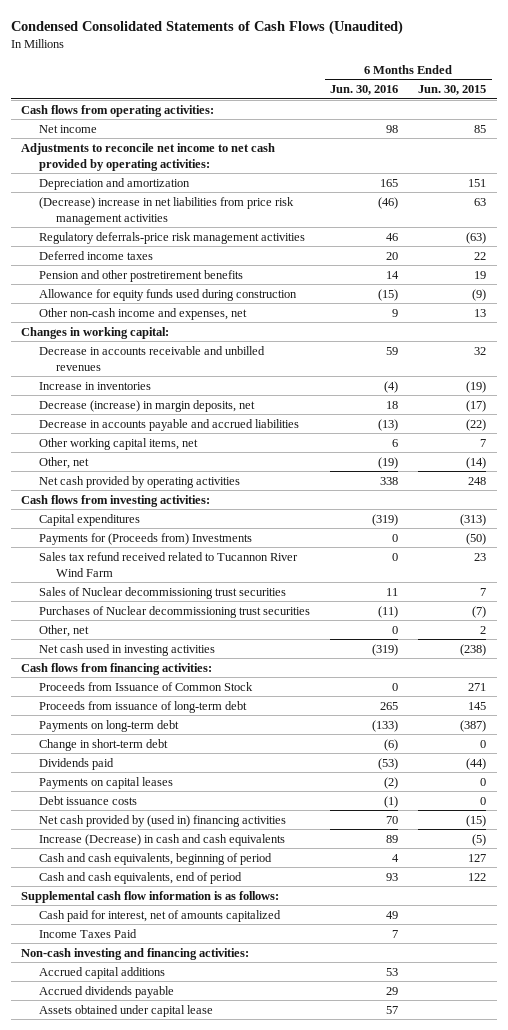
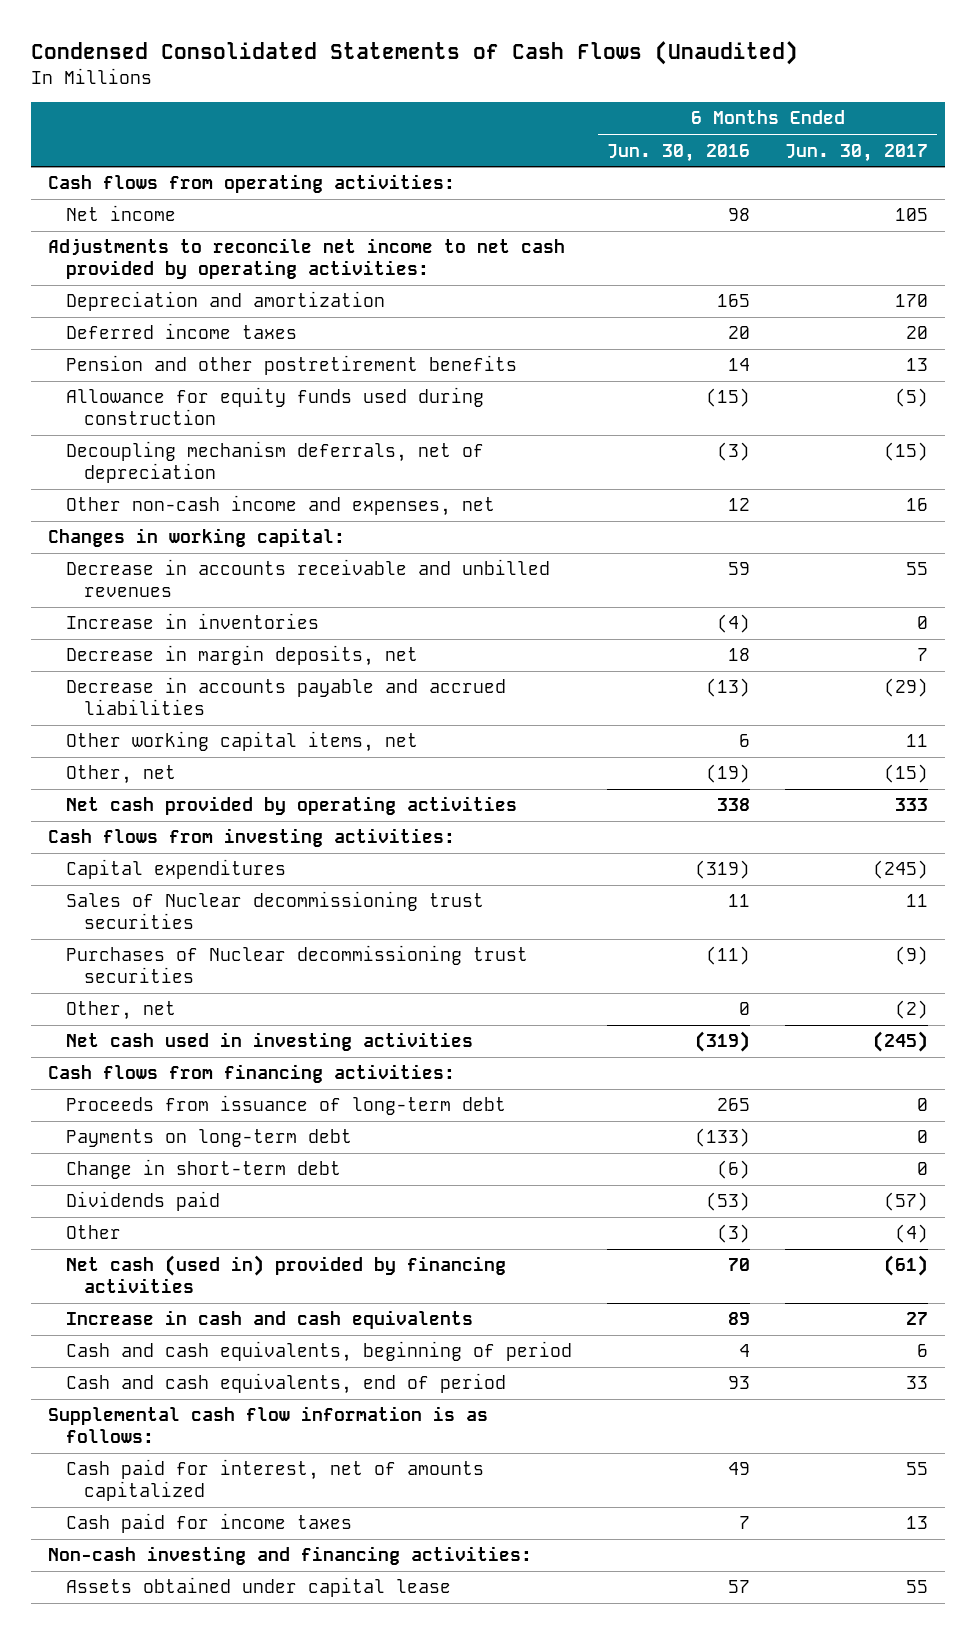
[418,85,487,96] Jun. 30, 2015 -> none
none -> [785,143,929,162] Jun. 30, 2017
[38,196,294,225] (Decrease) increase in net liabilities from price risk management activities -> none
[38,231,305,244] Regulatory deferrals-price risk management activities -> none
none -> [66,441,485,483] Decoupling mechanism deferrals, net of depreciation
[392,308,399,317] 9 -> [728,498,751,512] 12
[38,399,255,412] Decrease (increase) in margin deposits, net -> [66,645,419,667] Decrease in margin deposits, net
[38,532,252,545] Payments for (Proceeds from) Investments -> none
[38,551,298,577] Sales tax refund received related to Tucannon River Wind Farm -> none
[38,681,253,691] Proceeds from Issuance of Common Stock -> none
[38,776,173,789] Payments on capital leases -> none
[38,795,137,805] Debt issuance costs -> none
none -> [66,1225,122,1240] Other
[38,814,286,827] Net cash provided by (used in) financing activities -> [66,1255,507,1293] Net cash (used in) provided by financing activities
[38,833,285,846] Increase (Decrease) in cash and cash equivalents -> [66,1310,474,1330] Increase in cash and cash equivalents
[38,928,137,938] Income Taxes Paid -> [66,1513,353,1534] Cash paid for income taxes
[38,966,165,979] Accrued capital additions -> none
[38,985,174,998] Accrued dividends payable -> none

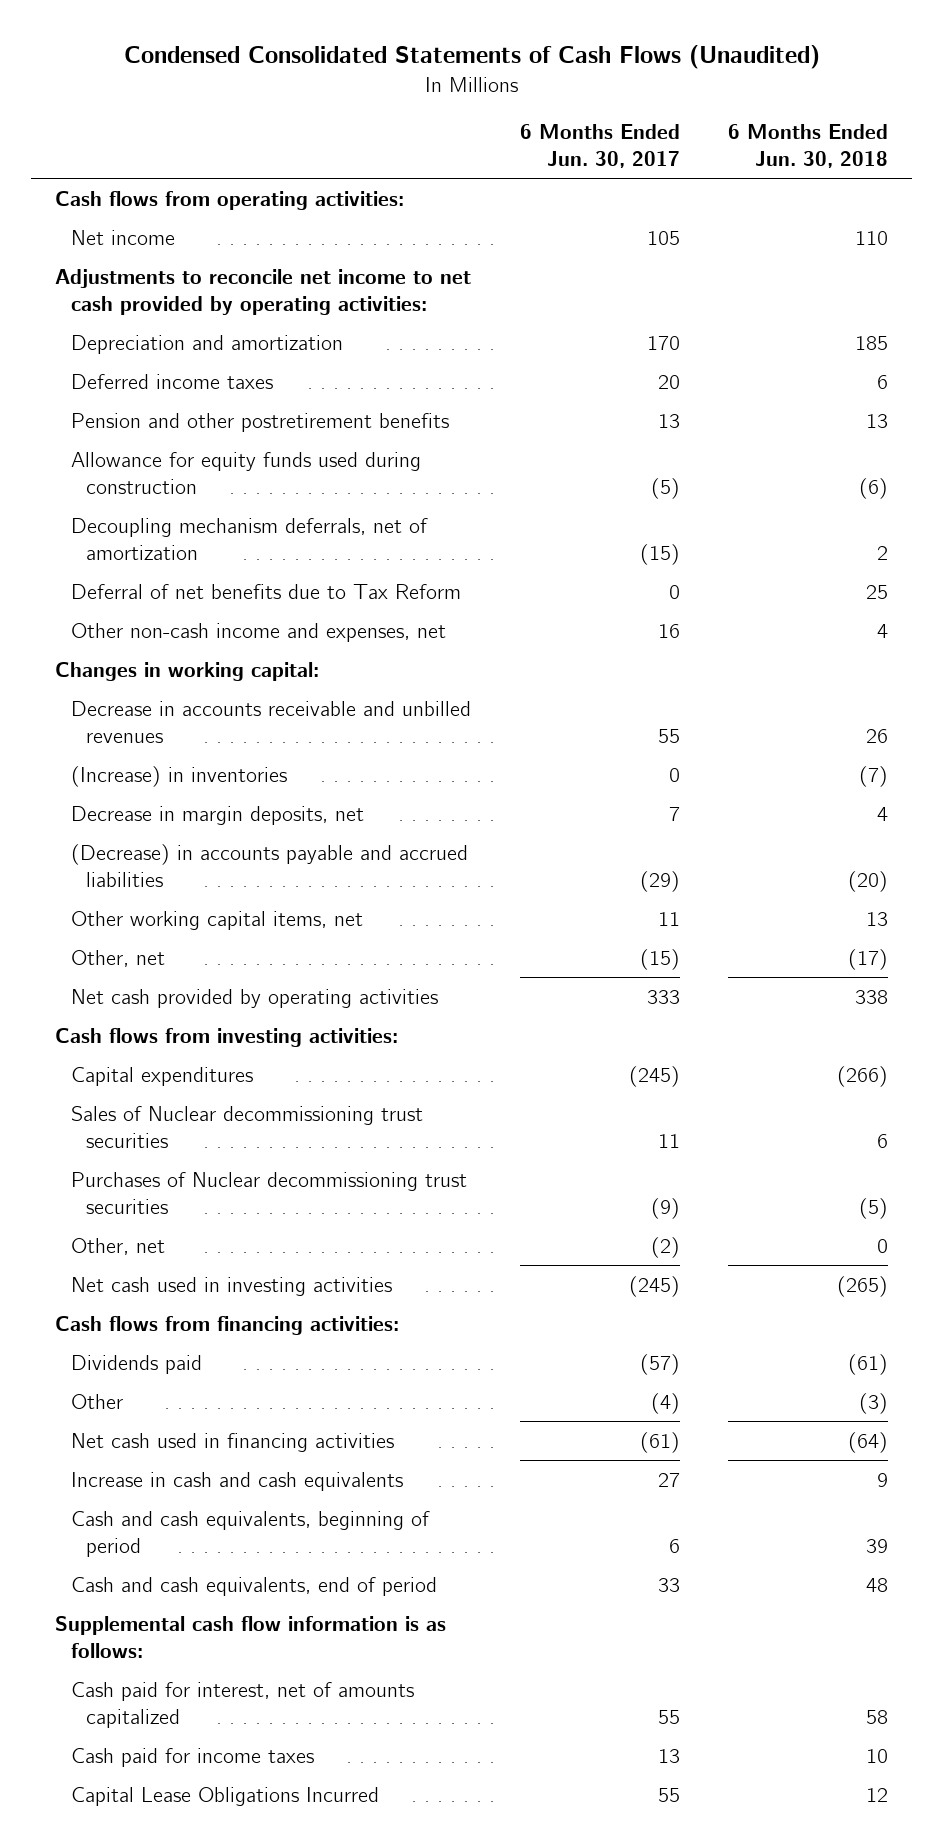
[607,143,751,162] Jun. 30, 2016 -> none
none -> [727,124,888,168] 6 Months Ended Jun. 30, 2018
[66,441,485,483] Decoupling mechanism deferrals, net of depreciation -> [70,517,428,560] Decoupling mechanism deferrals, net of amortization
none -> [70,583,461,599] Deferral of net benefits due to Tax Reform
[66,613,320,630] Increase in inventories -> [70,765,287,787] (Increase) in inventories
[66,677,507,715] Decrease in accounts payable and accrued liabilities -> [70,843,468,887] (Decrease) in accounts payable and accrued liabilities
[66,1095,507,1116] Proceeds from issuance of long-term debt -> none
[66,1129,353,1148] Payments on long-term debt -> none
[66,1159,342,1180] Change in short-term debt -> none
[66,1255,507,1293] Net cash (used in) provided by financing activities -> [70,1432,394,1452] Net cash used in financing activities
[48,1546,533,1566] Non-cash investing and financing activities: -> none
[66,1577,452,1598] Assets obtained under capital lease -> [70,1786,379,1806] Capital Lease Obligations Incurred

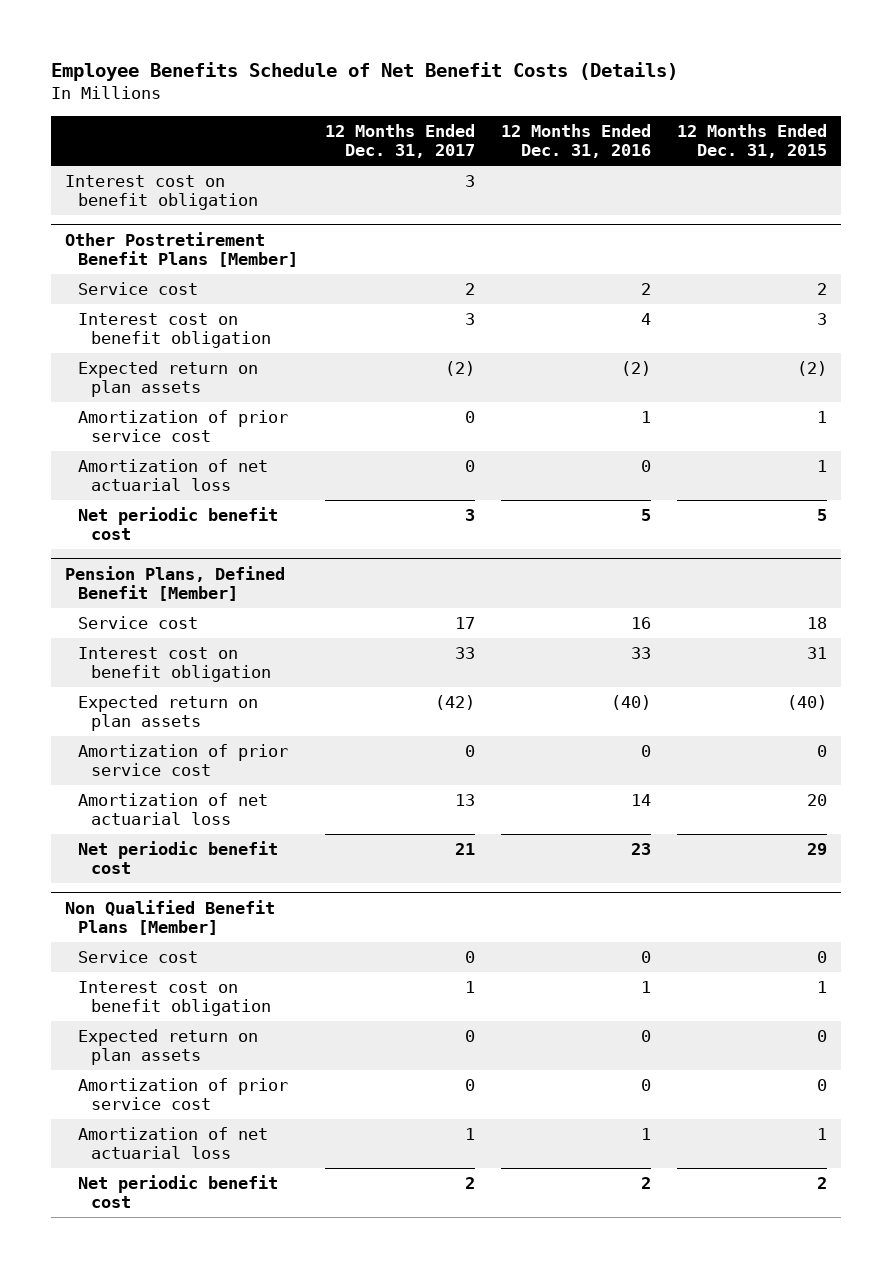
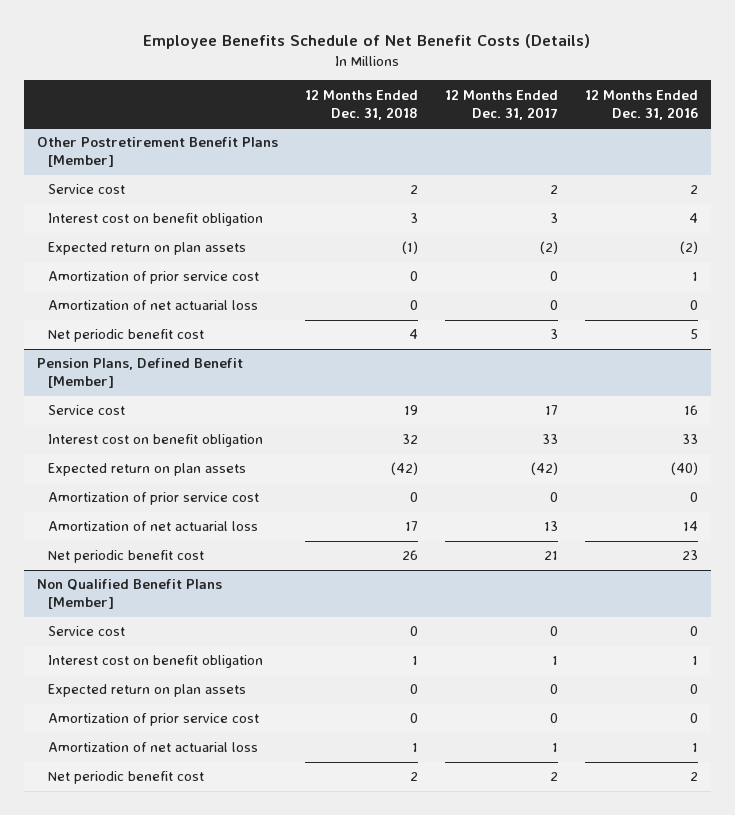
[677,123,828,159] 12 Months Ended Dec. 31, 2015 -> none
none -> [305,89,419,120] 12 Months Ended Dec. 31, 2018
[64,175,259,211] Interest cost on benefit obligation -> none

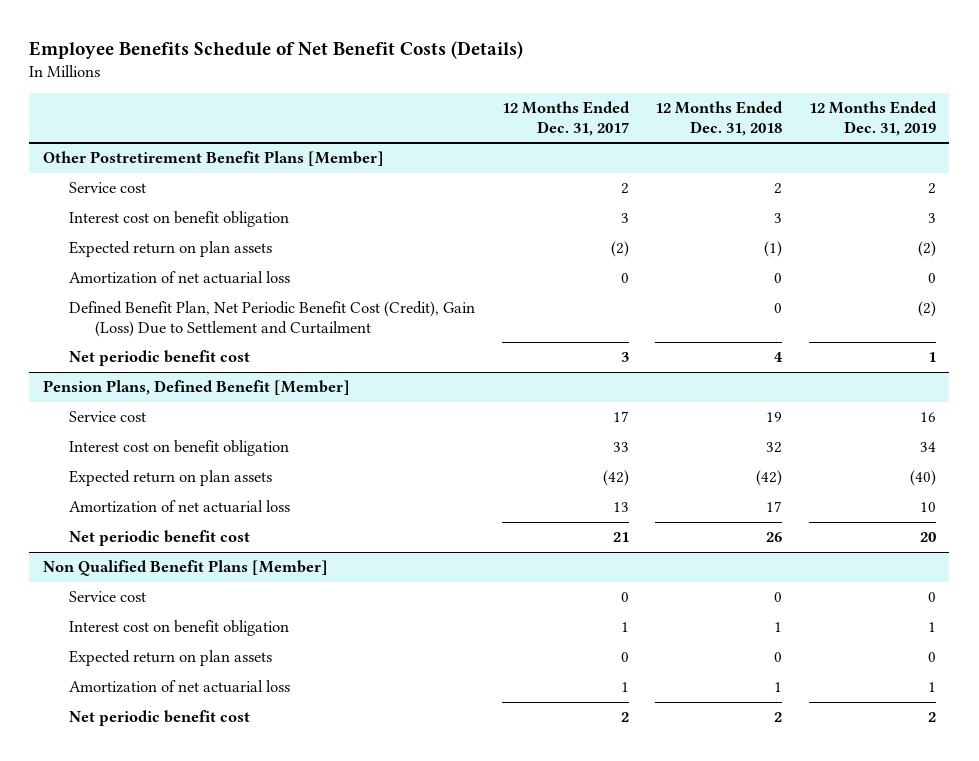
[584,89,698,120] 12 Months Ended Dec. 31, 2016 -> none
none -> [809,101,938,136] 12 Months Ended Dec. 31, 2019
[48,271,260,285] Amortization of prior service cost -> none
none -> [68,301,475,337] Defined Benefit Plan, Net Periodic Benefit Cost (Credit), Gain (Loss) Due to Settlement and Curtailment
[48,492,260,506] Amortization of prior service cost -> none
[48,713,260,727] Amortization of prior service cost -> none

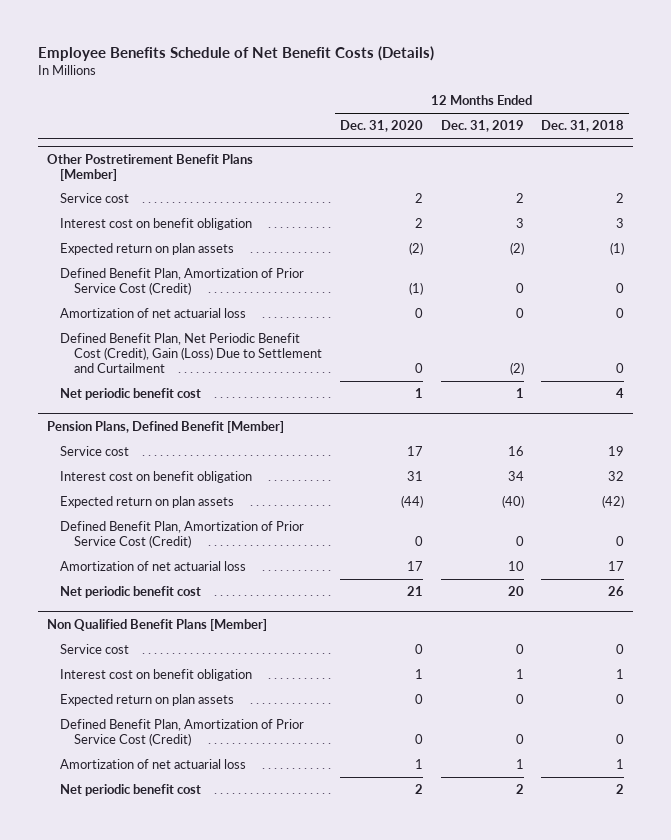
[501,101,630,136] 12 Months Ended Dec. 31, 2017 -> none
none -> [339,120,423,133] Dec. 31, 2020
none -> [60,268,305,296] Defined Benefit Plan, Amortization of Prior Service Cost (Credit)
none -> [60,521,305,549] Defined Benefit Plan, Amortization of Prior Service Cost (Credit)
none -> [60,719,305,747] Defined Benefit Plan, Amortization of Prior Service Cost (Credit)

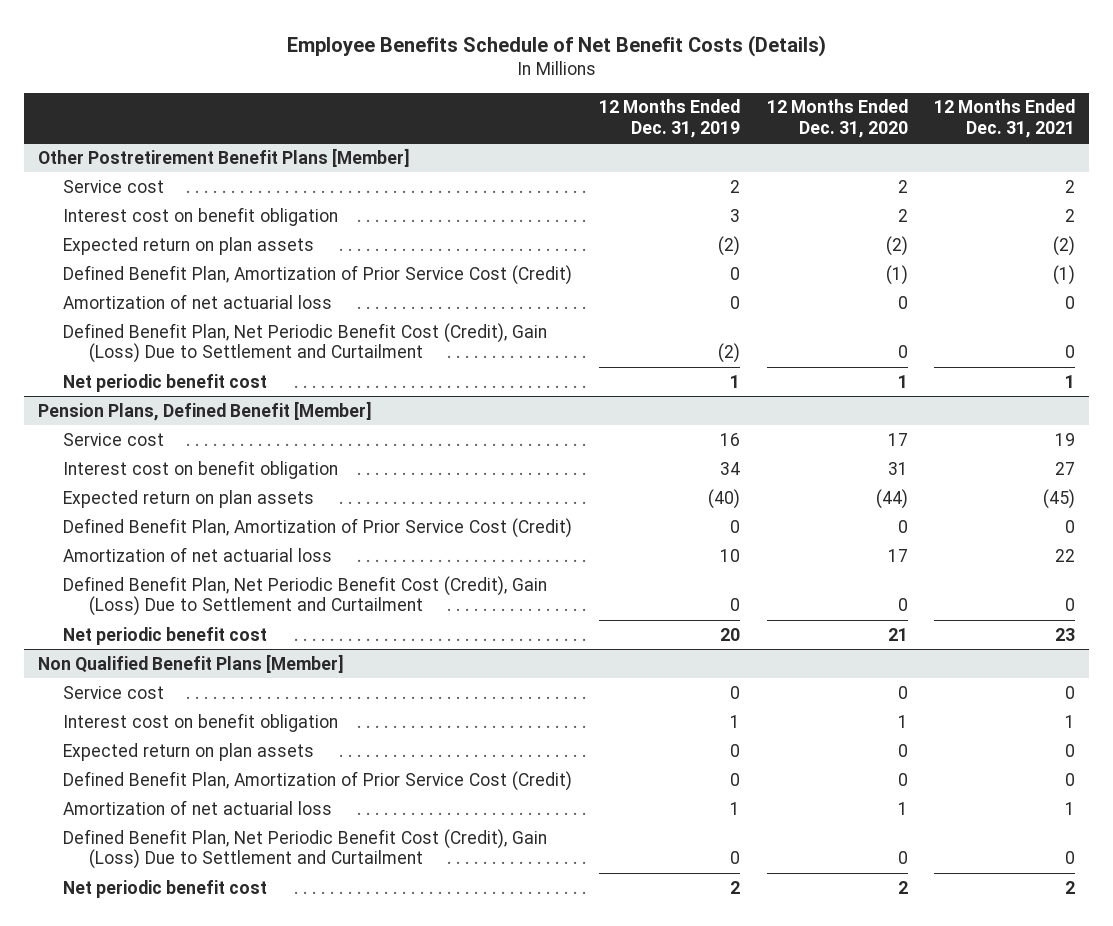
[541,120,625,133] Dec. 31, 2018 -> none
none -> [934,99,1076,138] 12 Months Ended Dec. 31, 2021
none -> [63,575,548,617] Defined Benefit Plan, Net Periodic Benefit Cost (Credit), Gain (Loss) Due to Settlement and Curtailment
none -> [63,828,548,870] Defined Benefit Plan, Net Periodic Benefit Cost (Credit), Gain (Loss) Due to Settlement and Curtailment

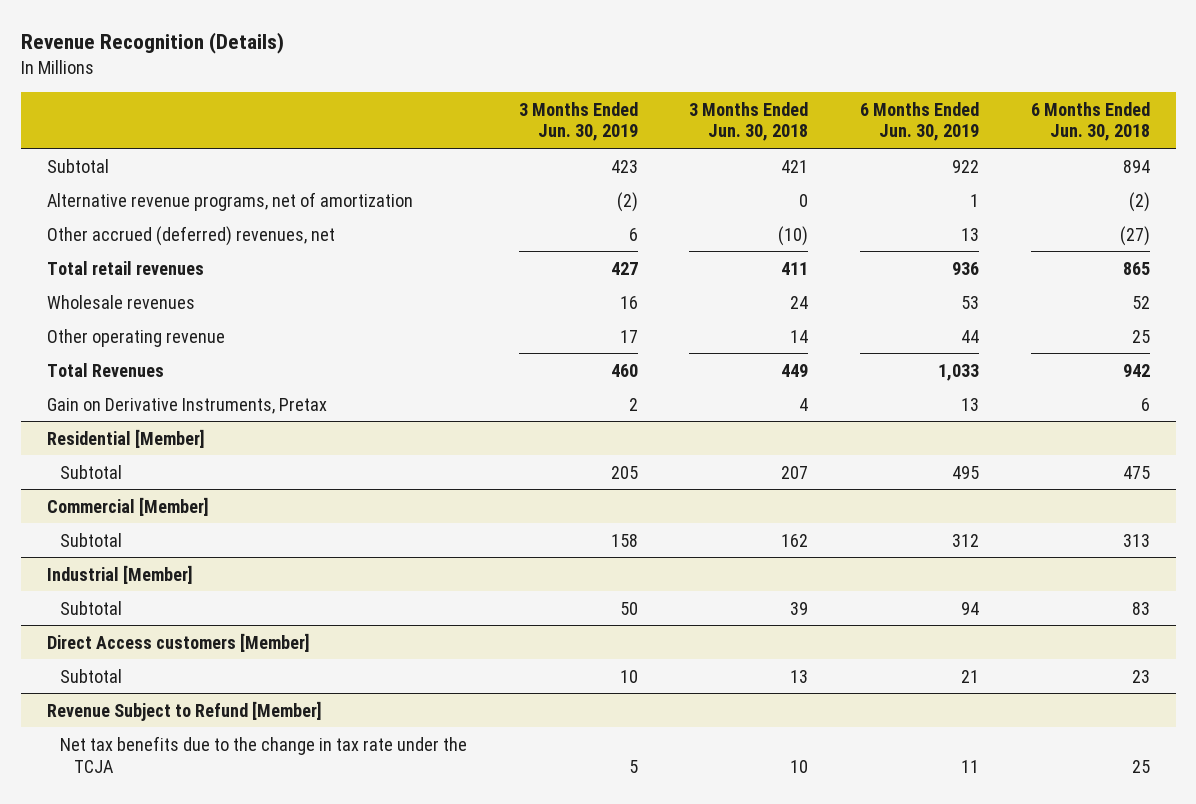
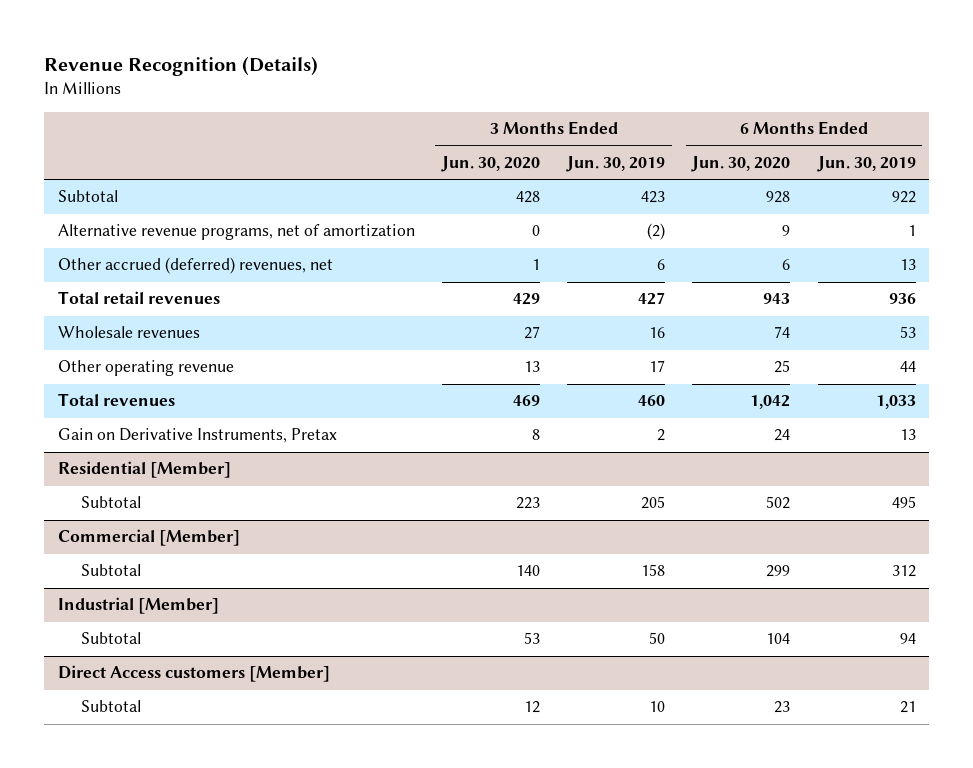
[689,101,809,142] 3 Months Ended Jun. 30, 2018 -> none
[1030,101,1150,142] 6 Months Ended Jun. 30, 2018 -> none
none -> [441,156,541,173] Jun. 30, 2020
none -> [691,156,791,173] Jun. 30, 2020
[46,362,164,377] Total Revenues -> [57,393,175,407] Total revenues
[46,700,322,721] Revenue Subject to Refund [Member] -> none
[60,735,468,773] Net tax benefits due to the change in tax rate under the TCJA -> none

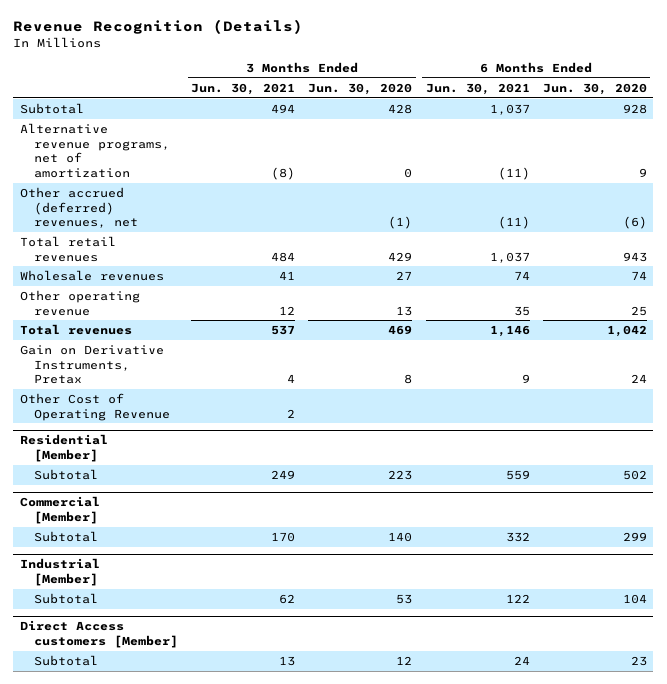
[566,156,666,173] Jun. 30, 2019 -> none
[816,156,916,173] Jun. 30, 2019 -> none
none -> [190,82,295,95] Jun. 30, 2021
none -> [425,82,530,95] Jun. 30, 2021
[532,259,541,271] 1 -> [388,216,413,230] (1)
[782,259,791,271] 6 -> [622,216,647,230] (6)
none -> [19,392,170,421] Other Cost of Operating Revenue

